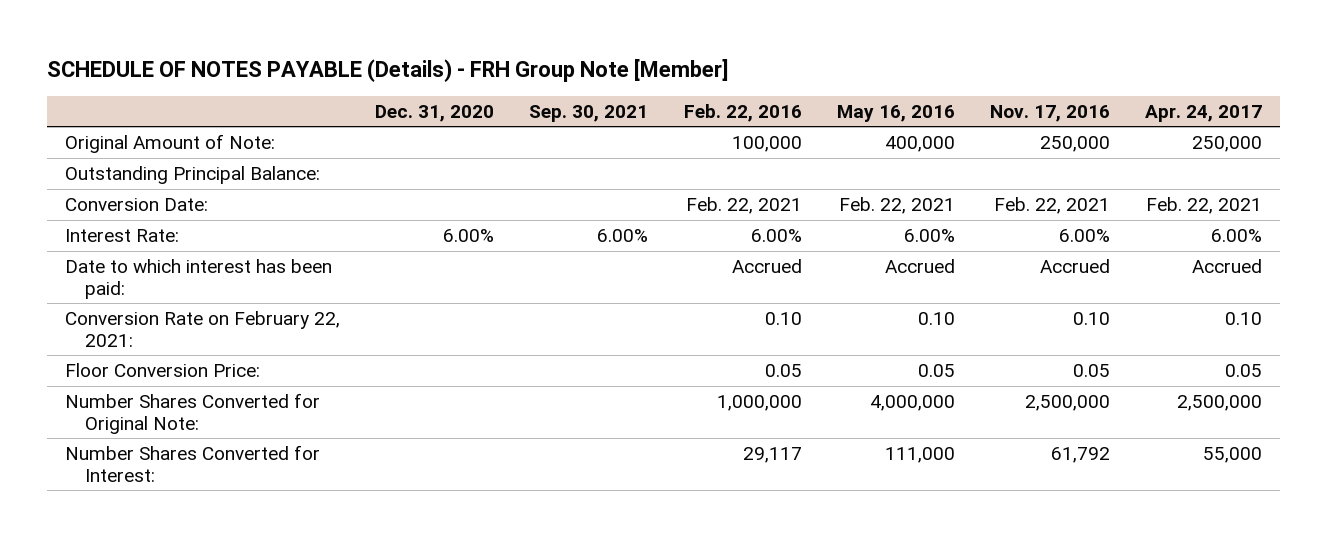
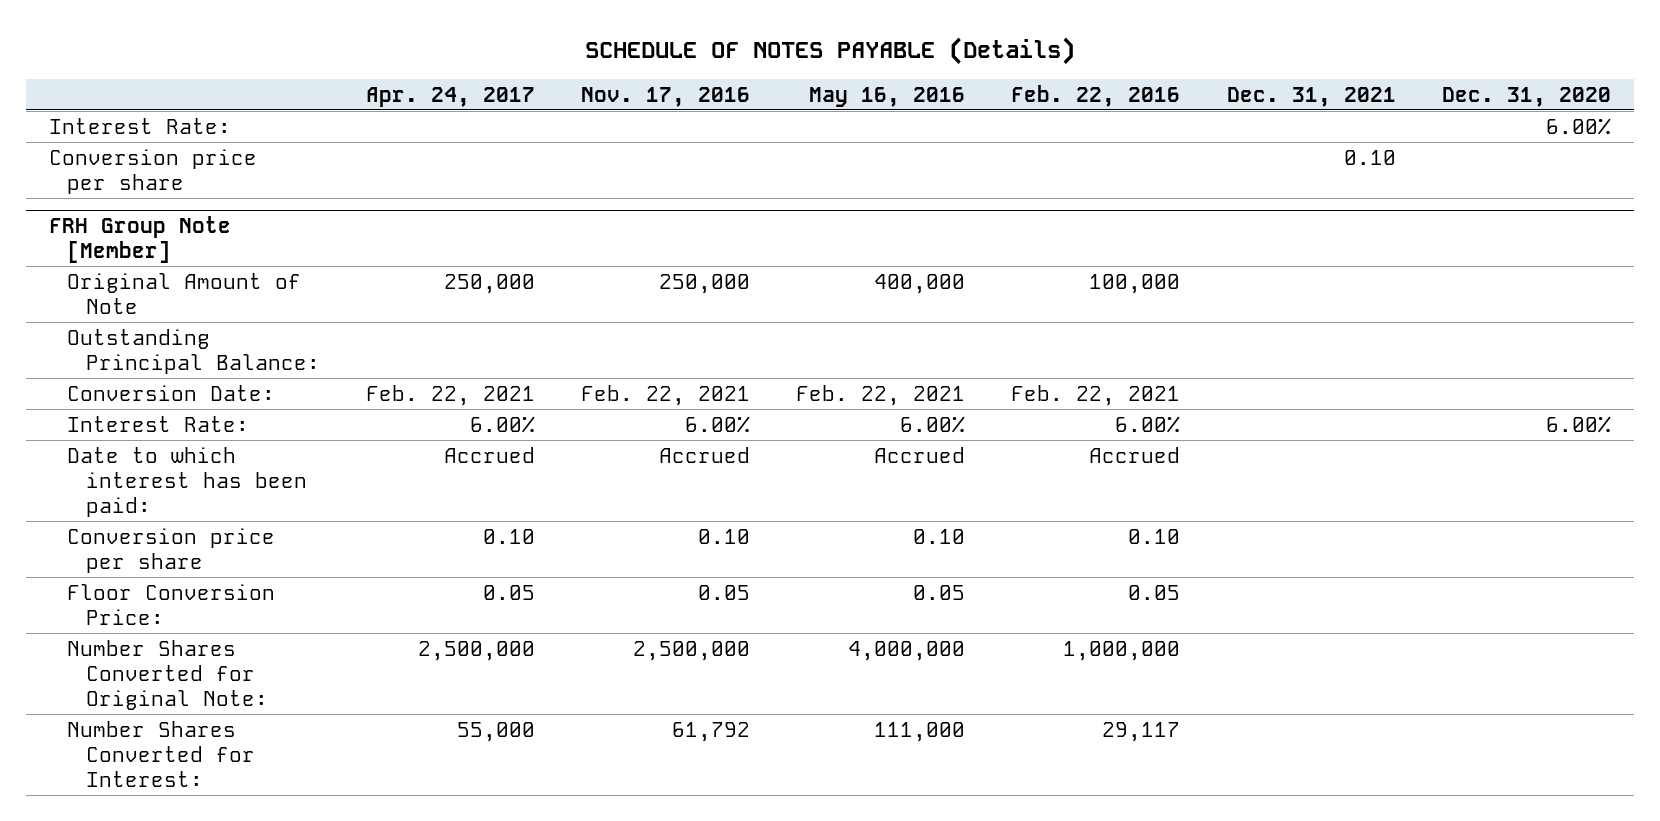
[47,58,729,82] SCHEDULE OF NOTES PAYABLE (Details) - FRH Group Note [Member] -> [585,37,1076,66] SCHEDULE OF NOTES PAYABLE (Details)
[529,104,649,122] Sep. 30, 2021 -> none
none -> [1226,86,1396,107] Dec. 31, 2021
none -> [49,117,232,134] Interest Rate:
none -> [49,148,258,194] Conversion price per share
none -> [49,216,232,264] FRH Group Note [Member]
[64,134,275,154] Original Amount of Note: -> [67,272,302,314] Original Amount of Note
[64,311,340,347] Conversion Rate on February 22, 2021: -> [67,527,276,573] Conversion price per share

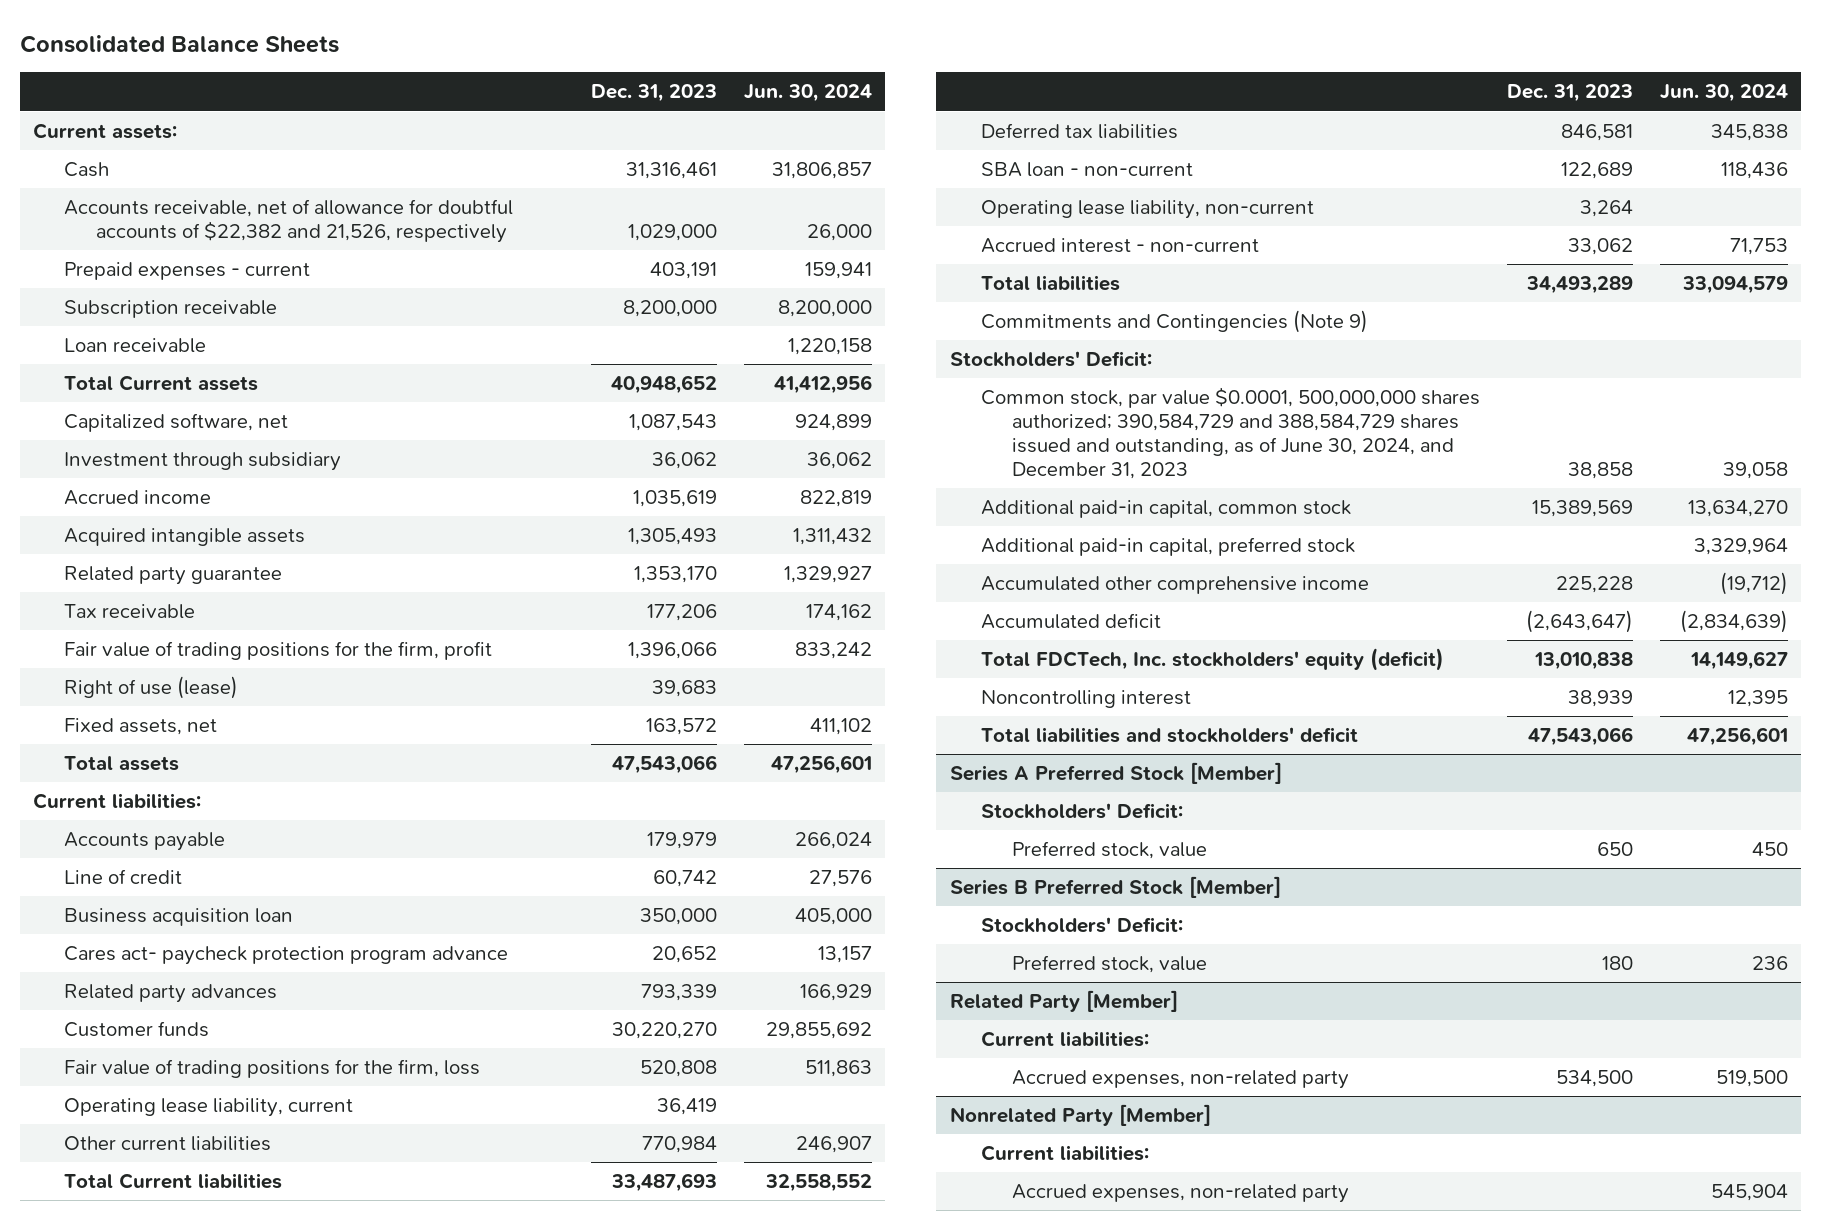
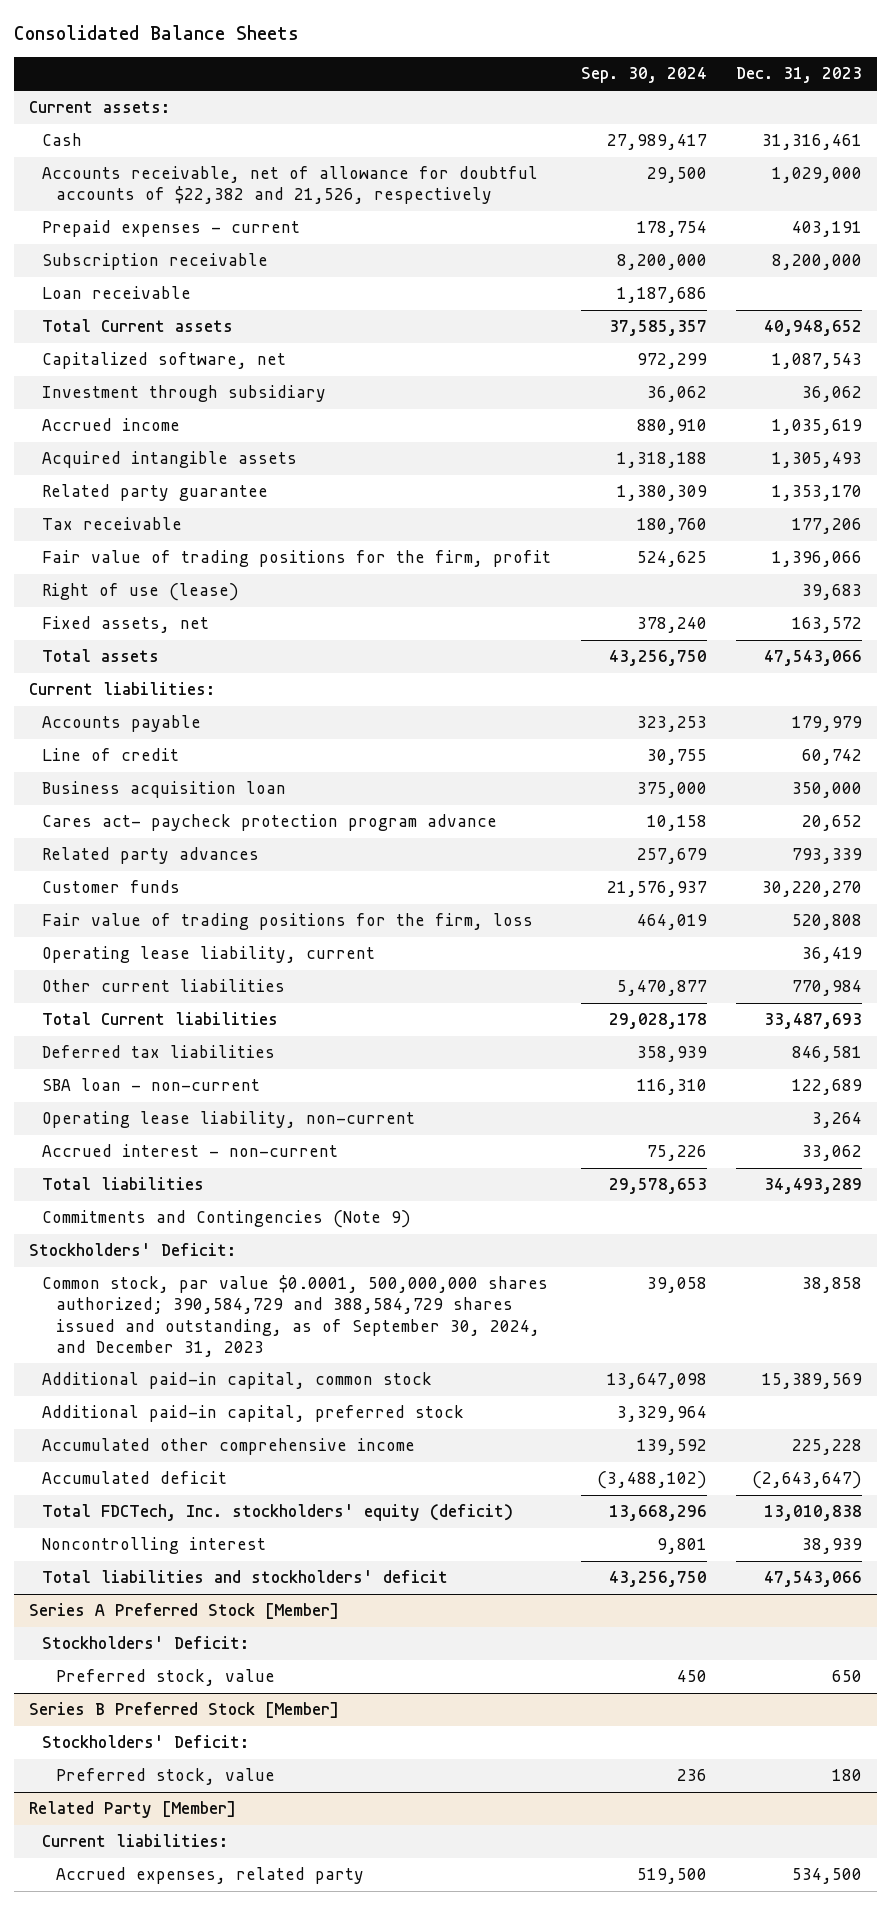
[743,84,872,103] Jun. 30, 2024 -> none
none -> [580,67,707,84] Sep. 30, 2024
[980,387,1480,479] Common stock, par value $0.0001, 500,000,000 shares authorized; 390,584,729 and 388,584,729 shares issued and outstanding, as of June 30, 2024, and December 31, 2023 -> [42,1275,549,1357] Common stock, par value $0.0001, 500,000,000 shares authorized; 390,584,729 and 388,584,729 shares issued and outstanding, as of September 30, 2024, and December 31, 2023
[949,1104,1211,1127] Nonrelated Party [Member] -> none
[980,1145,1149,1162] Current liabilities: -> none
[1011,1184,1349,1204] Accrued expenses, non-related party -> none
[1011,1070,1349,1090] Accrued expenses, non-related party -> [55,1867,364,1885] Accrued expenses, related party

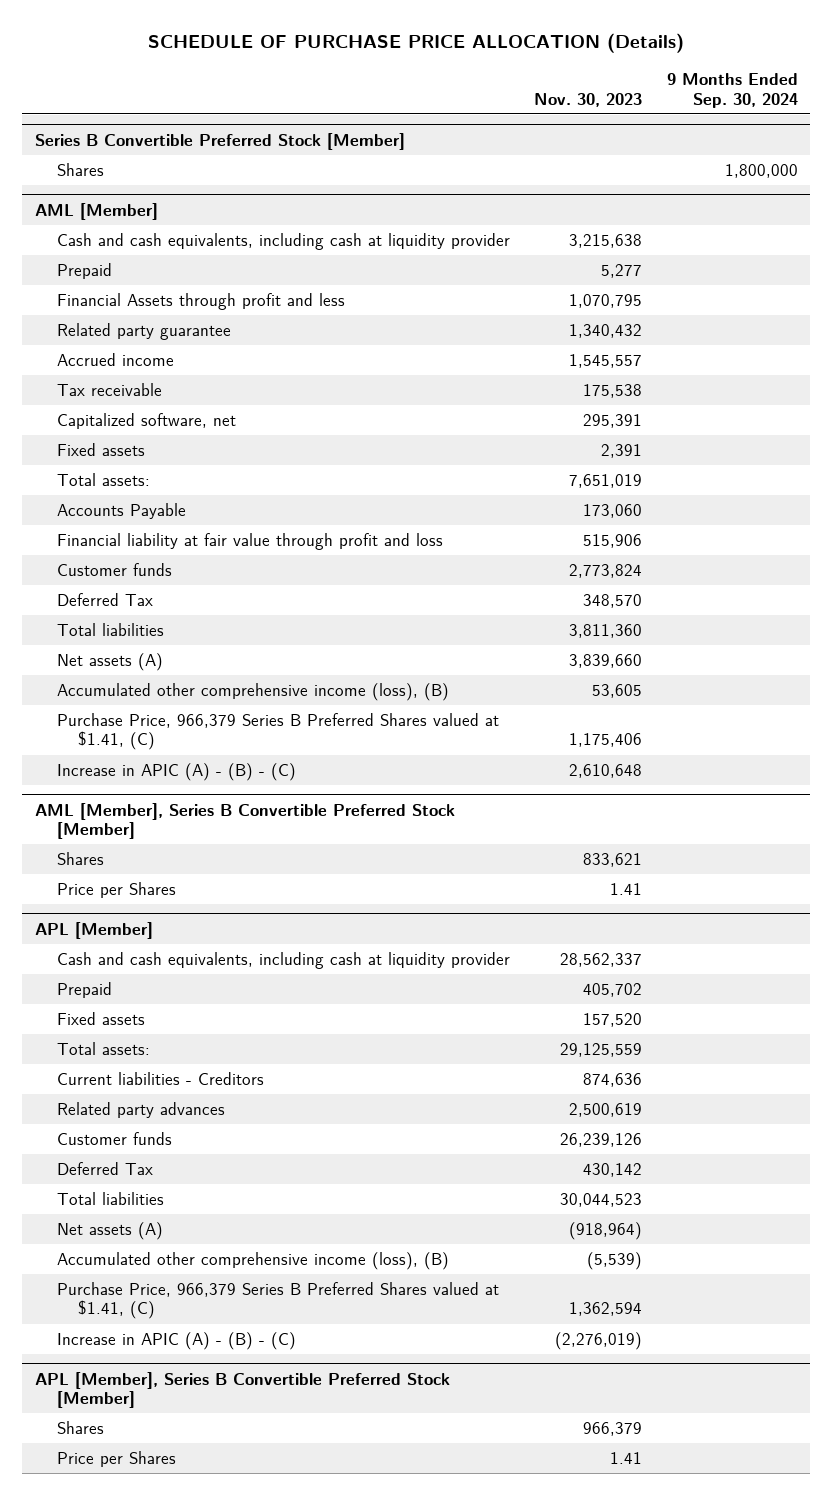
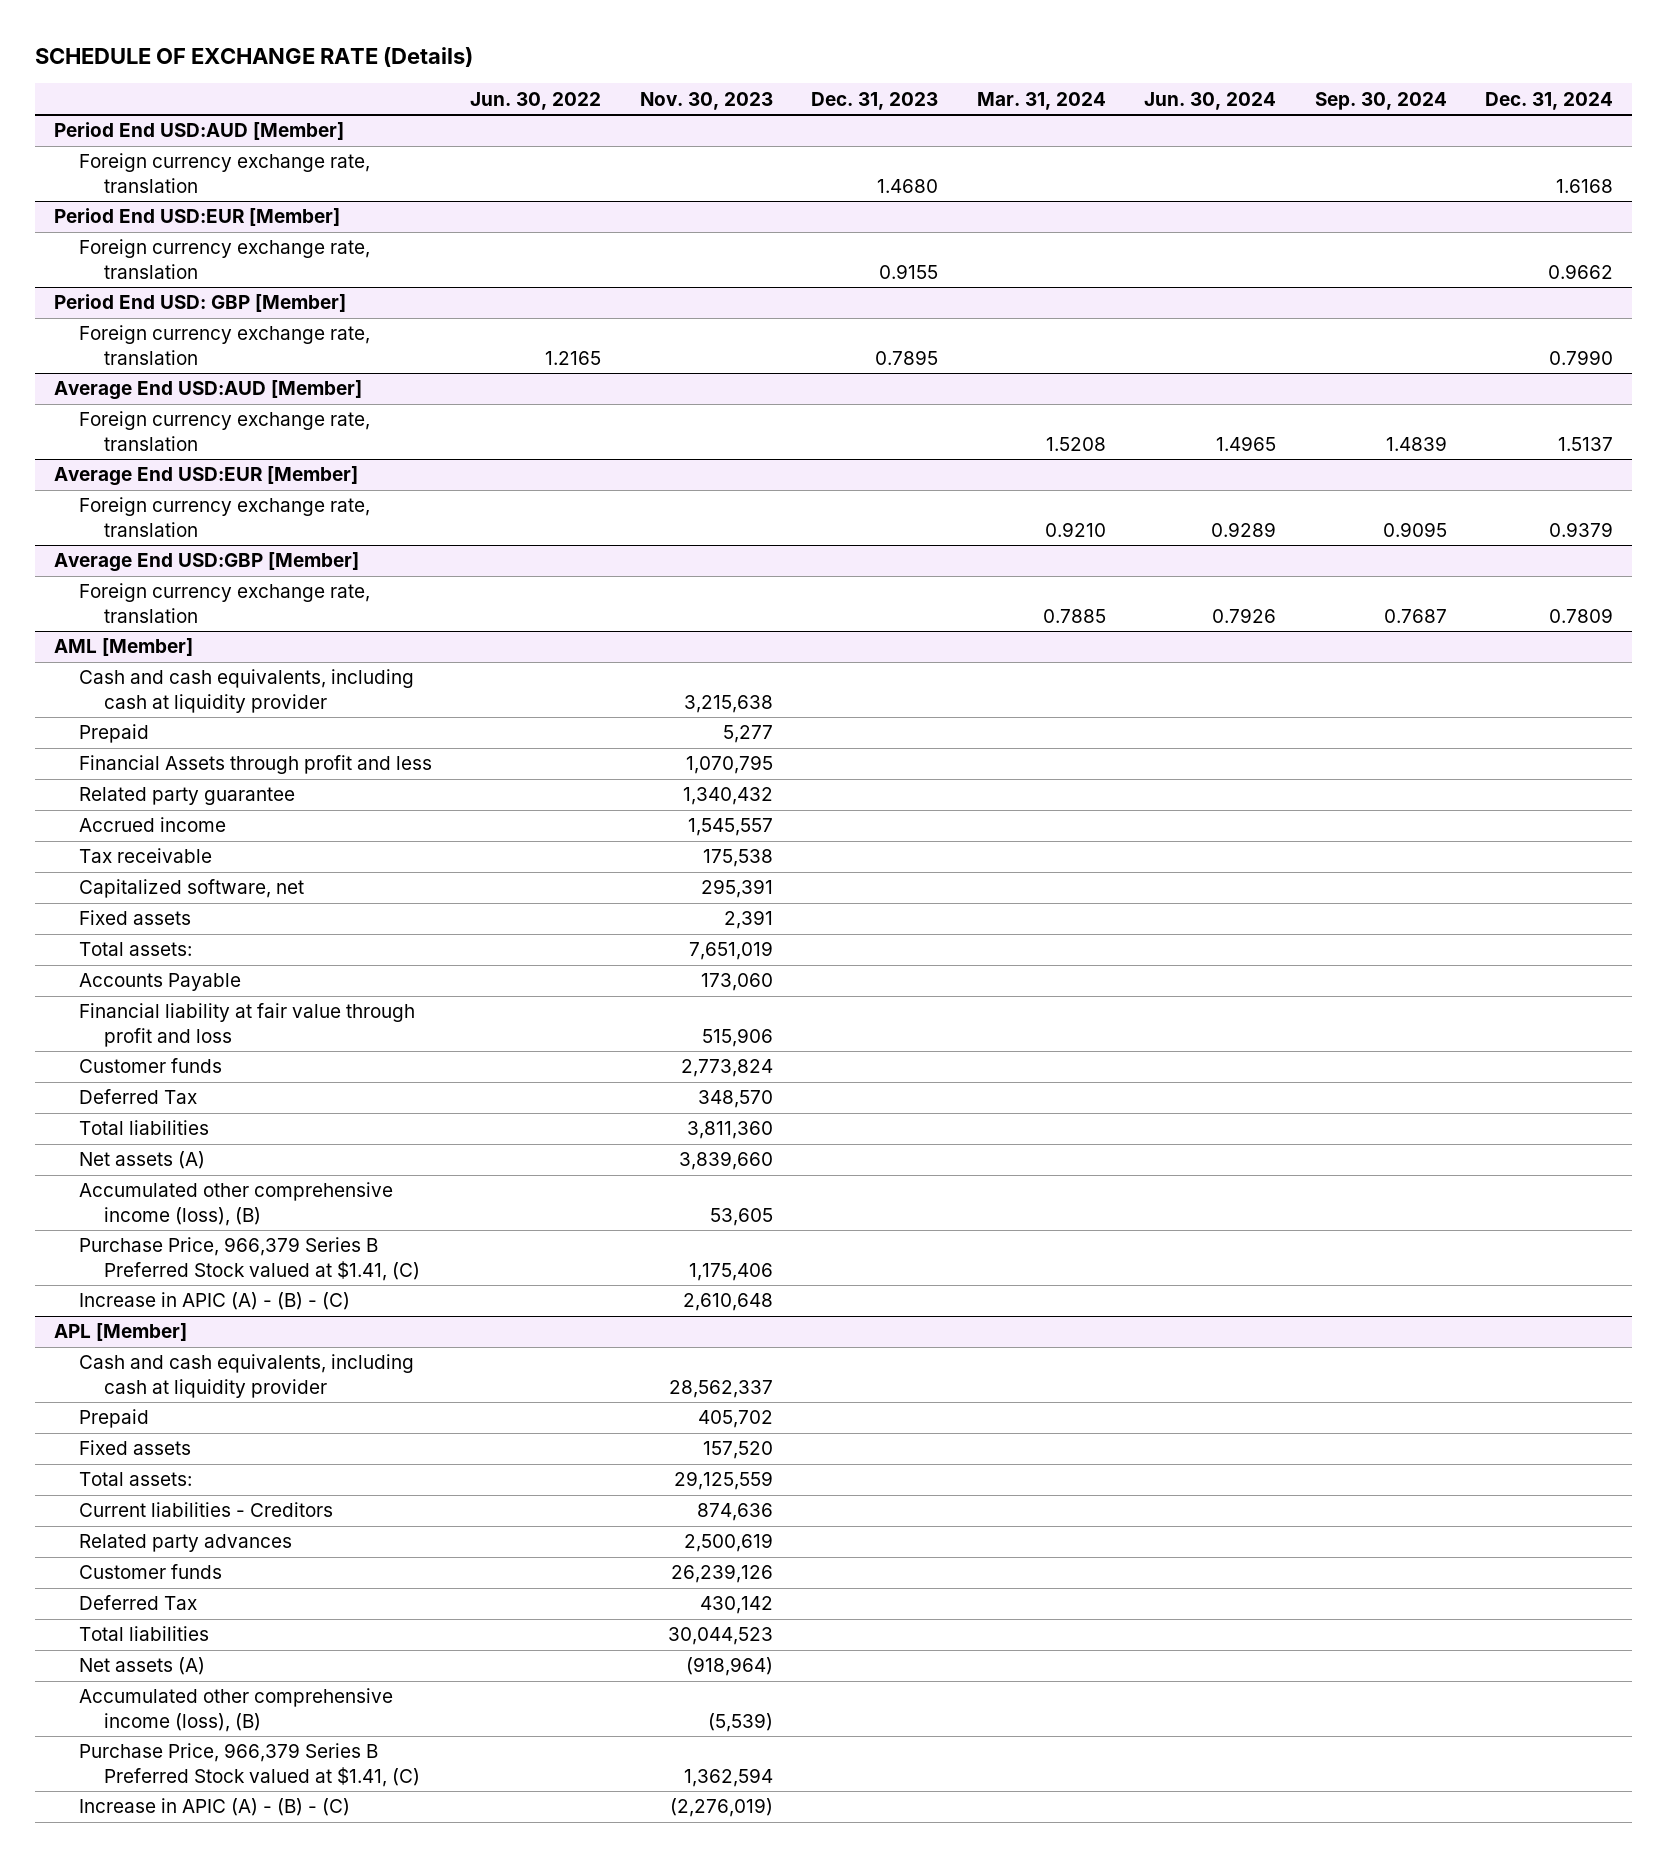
[148,32,685,53] SCHEDULE OF PURCHASE PRICE ALLOCATION (Details) -> [34,47,473,68] SCHEDULE OF EXCHANGE RATE (Details)
[666,73,798,108] 9 Months Ended Sep. 30, 2024 -> none
none -> [470,91,602,110] Jun. 30, 2022
none -> [811,91,939,110] Dec. 31, 2023
none -> [976,91,1106,110] Mar. 31, 2024
none -> [1144,91,1277,110] Jun. 30, 2024
none -> [1314,91,1447,110] Sep. 30, 2024
none -> [1485,91,1614,110] Dec. 31, 2024
[34,132,405,150] Series B Convertible Preferred Stock [Member] -> none
[56,162,104,176] Shares -> none
none -> [54,122,345,141] Period End USD:AUD [Member]
none -> [79,153,371,193] Foreign currency exchange rate, translation
none -> [54,208,341,227] Period End USD:EUR [Member]
none -> [79,239,371,279] Foreign currency exchange rate, translation
none -> [54,294,347,313] Period End USD: GBP [Member]
none -> [79,325,371,365] Foreign currency exchange rate, translation
none -> [54,380,363,401] Average End USD:AUD [Member]
none -> [79,411,371,451] Foreign currency exchange rate, translation
none -> [54,466,359,487] Average End USD:EUR [Member]
none -> [79,497,371,537] Foreign currency exchange rate, translation
none -> [54,552,360,573] Average End USD:GBP [Member]
none -> [79,583,371,623] Foreign currency exchange rate, translation
[56,712,499,751] Purchase Price, 966,379 Series B Preferred Shares valued at $1.41, (C) -> [79,1237,421,1281] Purchase Price, 966,379 Series B Preferred Stock valued at $1.41, (C)
[34,802,455,840] AML [Member], Series B Convertible Preferred Stock [Member] -> none
[56,851,104,865] Shares -> none
[56,881,176,898] Price per Shares -> none
[56,1281,499,1320] Purchase Price, 966,379 Series B Preferred Shares valued at $1.41, (C) -> [79,1743,421,1787] Purchase Price, 966,379 Series B Preferred Stock valued at $1.41, (C)
[34,1371,450,1409] APL [Member], Series B Convertible Preferred Stock [Member] -> none
[56,1420,104,1434] Shares -> none
[56,1450,176,1467] Price per Shares -> none

